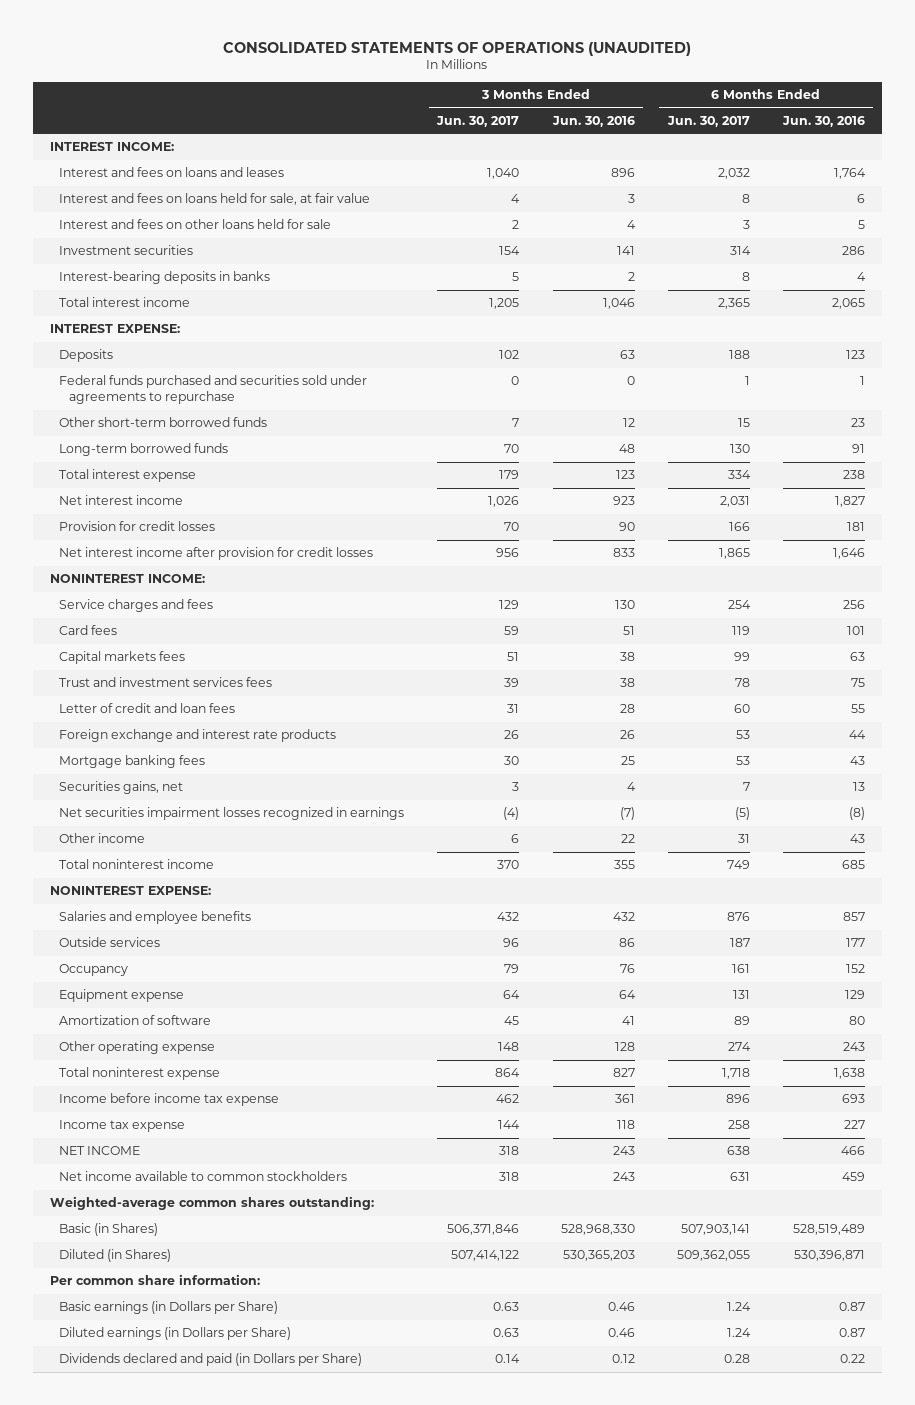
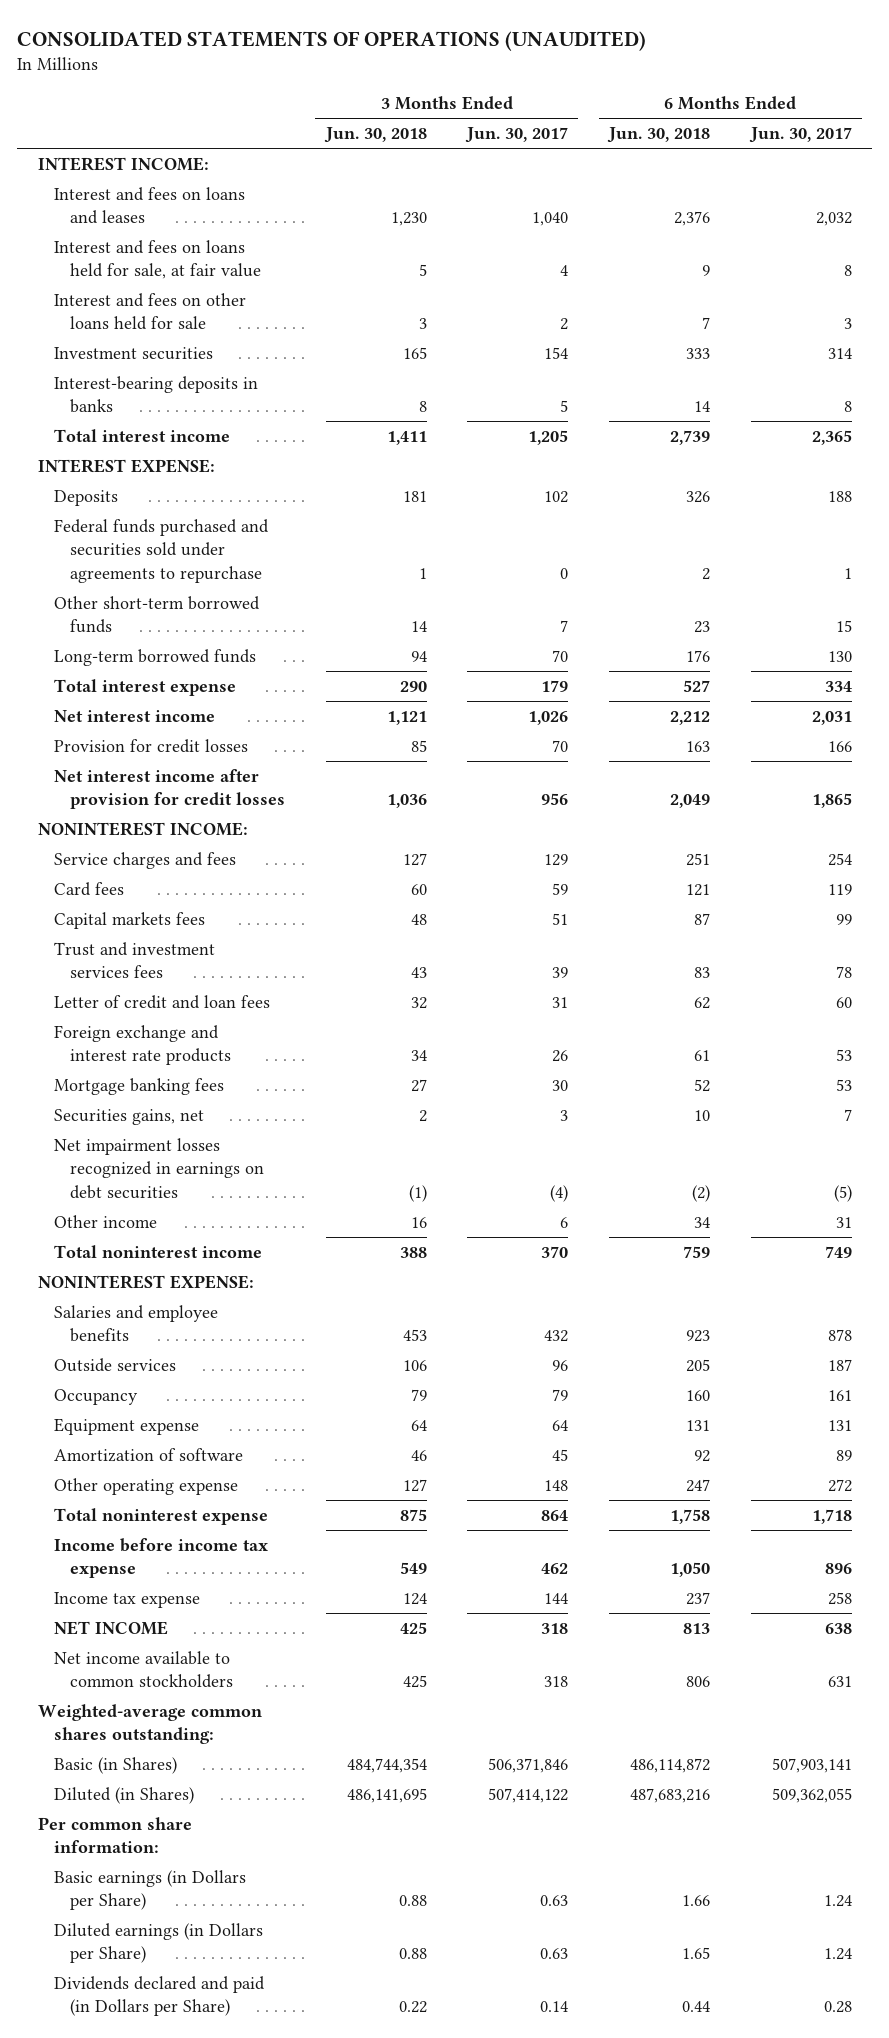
[551,115,635,127] Jun. 30, 2016 -> none
[781,115,865,127] Jun. 30, 2016 -> none
none -> [323,126,427,143] Jun. 30, 2018
none -> [606,126,710,143] Jun. 30, 2018
[59,807,405,821] Net securities impairment losses recognized in earnings -> [53,1137,264,1199] Net impairment losses recognized in earnings on debt securities
[726,912,750,922] 876 -> [827,1329,852,1342] 878
[727,1042,751,1052] 274 -> [827,1478,852,1492] 272

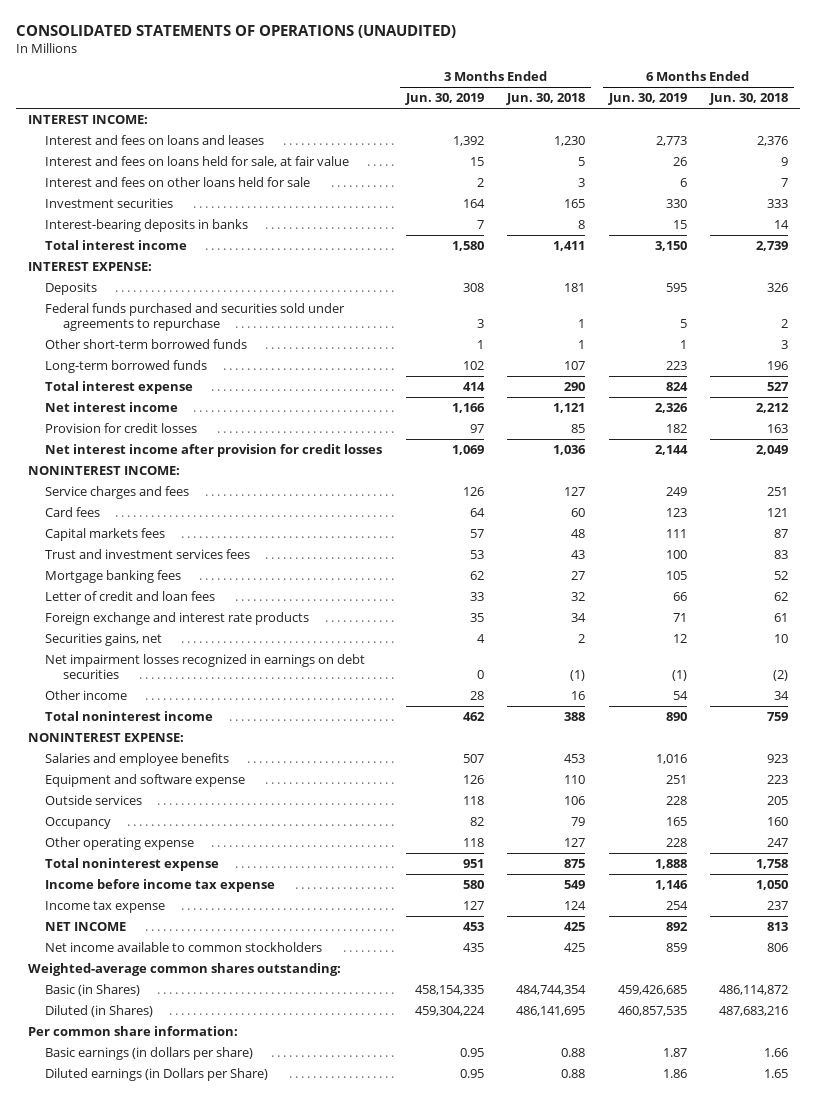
[465,126,569,143] Jun. 30, 2017 -> none
[748,126,852,143] Jun. 30, 2017 -> none
none -> [404,93,484,106] Jun. 30, 2019
none -> [607,93,687,106] Jun. 30, 2019
[410,621,427,633] 14 -> [578,340,586,350] 1
[693,621,710,634] 23 -> [781,340,789,350] 3
[410,650,427,662] 94 -> [564,361,586,371] 107
[685,649,710,662] 176 -> [767,361,789,371] 196
[53,1077,224,1095] Mortgage banking fees -> [45,570,182,584] Mortgage banking fees
none -> [45,774,246,788] Equipment and software expense
[53,1417,199,1435] Equipment expense -> none
[53,1447,243,1462] Amortization of software -> none
[53,1869,246,1911] Basic earnings (in Dollars per Share) -> [45,1047,254,1061] Basic earnings (in dollars per share)
[53,1975,265,2017] Dividends declared and paid (in Dollars per Share) -> none

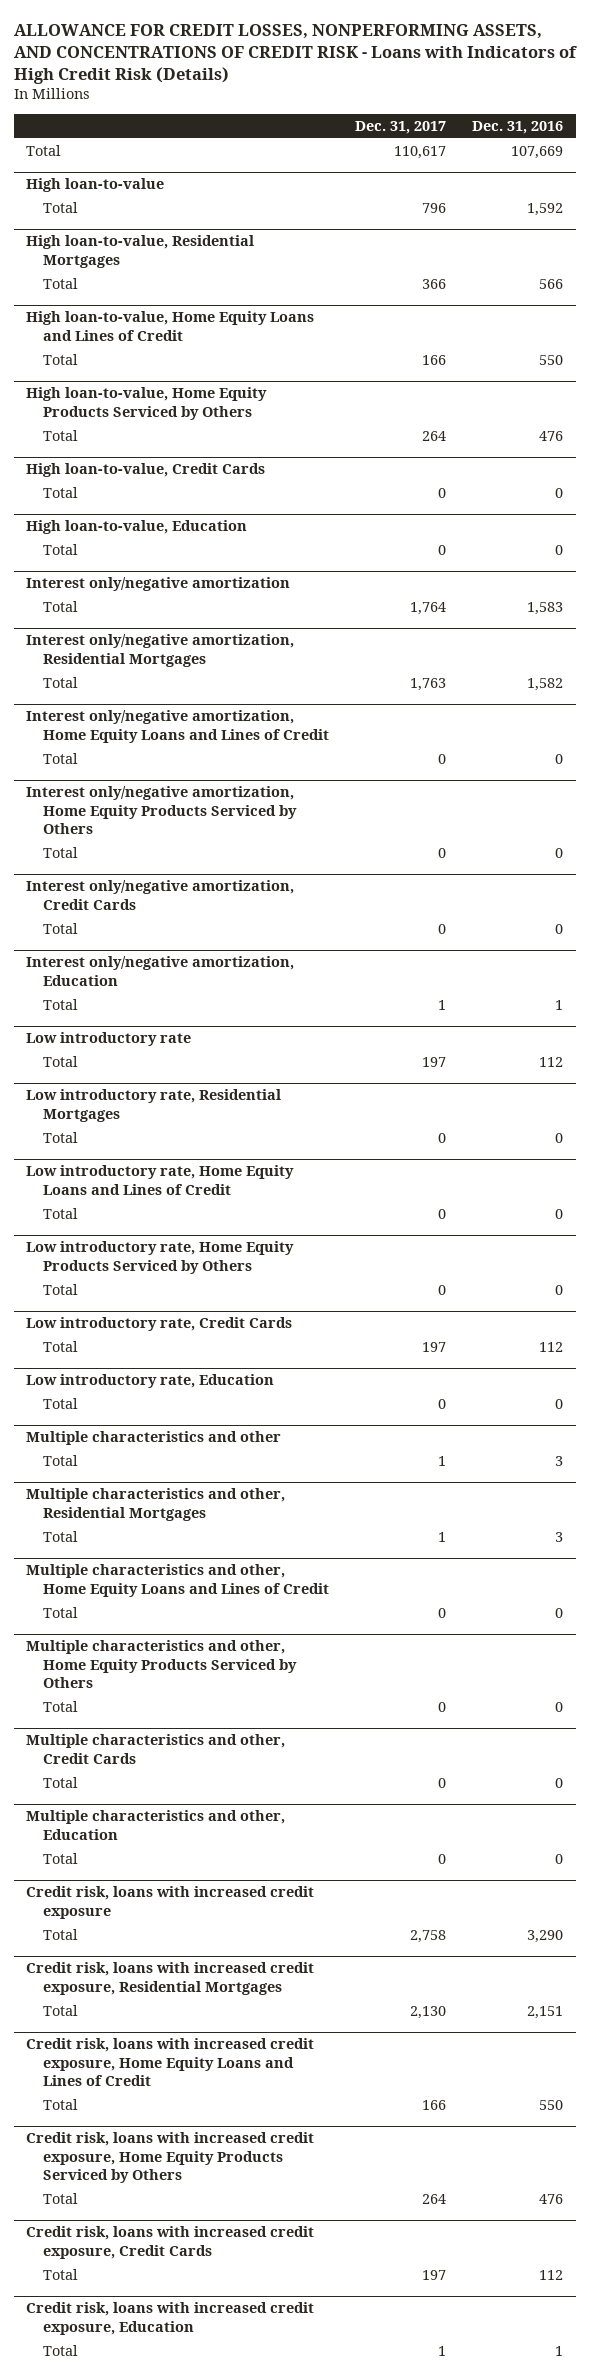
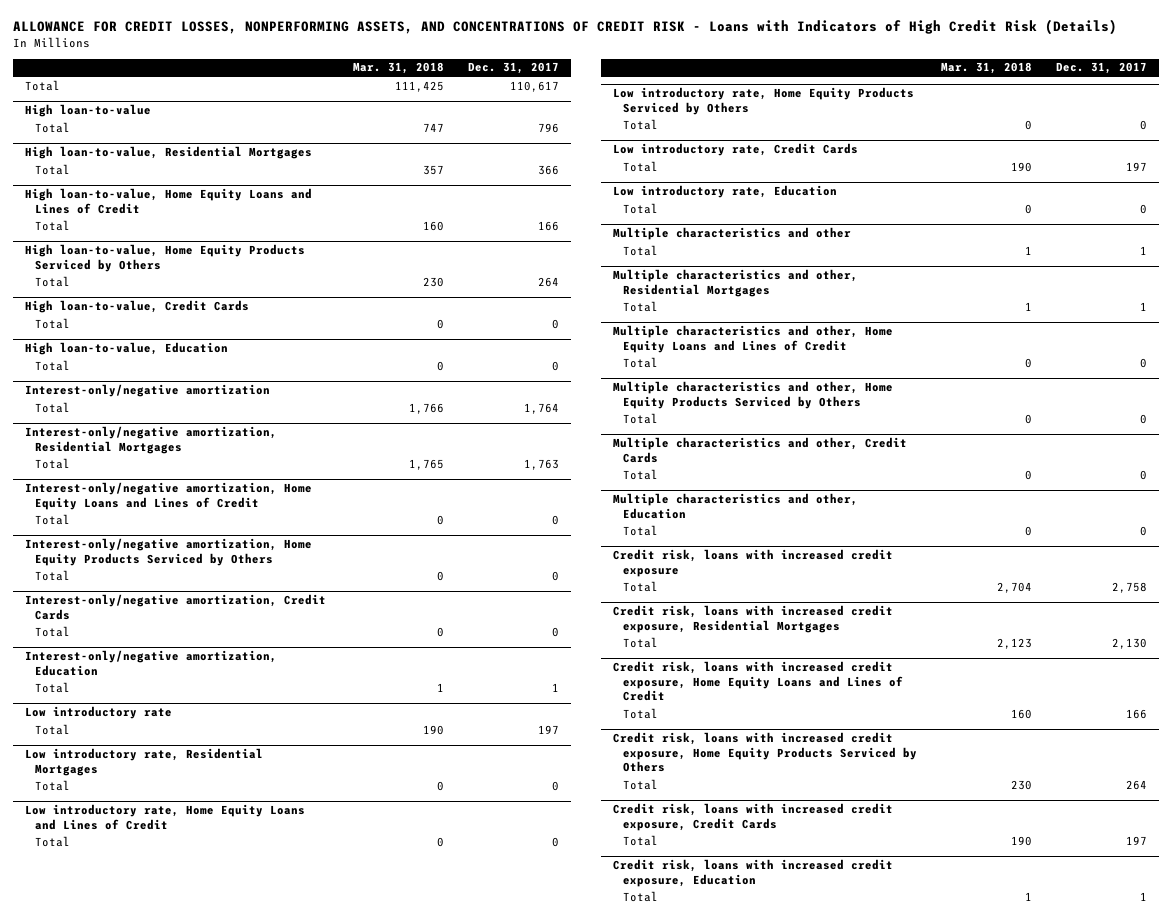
[471,120,563,134] Dec. 31, 2016 -> none
none -> [352,62,444,75] Mar. 31, 2018
[26,577,291,592] Interest only/negative amortization -> [24,384,270,398] Interest-only/negative amortization
[26,634,295,667] Interest only/negative amortization, Residential Mortgages -> [24,426,277,454] Interest-only/negative amortization, Residential Mortgages
[26,710,330,743] Interest only/negative amortization, Home Equity Loans and Lines of Credit -> [24,482,312,510] Interest-only/negative amortization, Home Equity Loans and Lines of Credit
[26,786,298,834] Interest only/negative amortization, Home Equity Products Serviced by Others -> [24,538,312,566] Interest-only/negative amortization, Home Equity Products Serviced by Others
[26,880,295,910] Interest only/negative amortization, Credit Cards -> [24,594,326,620] Interest-only/negative amortization, Credit Cards
[26,956,295,986] Interest only/negative amortization, Education -> [24,650,277,676] Interest-only/negative amortization, Education

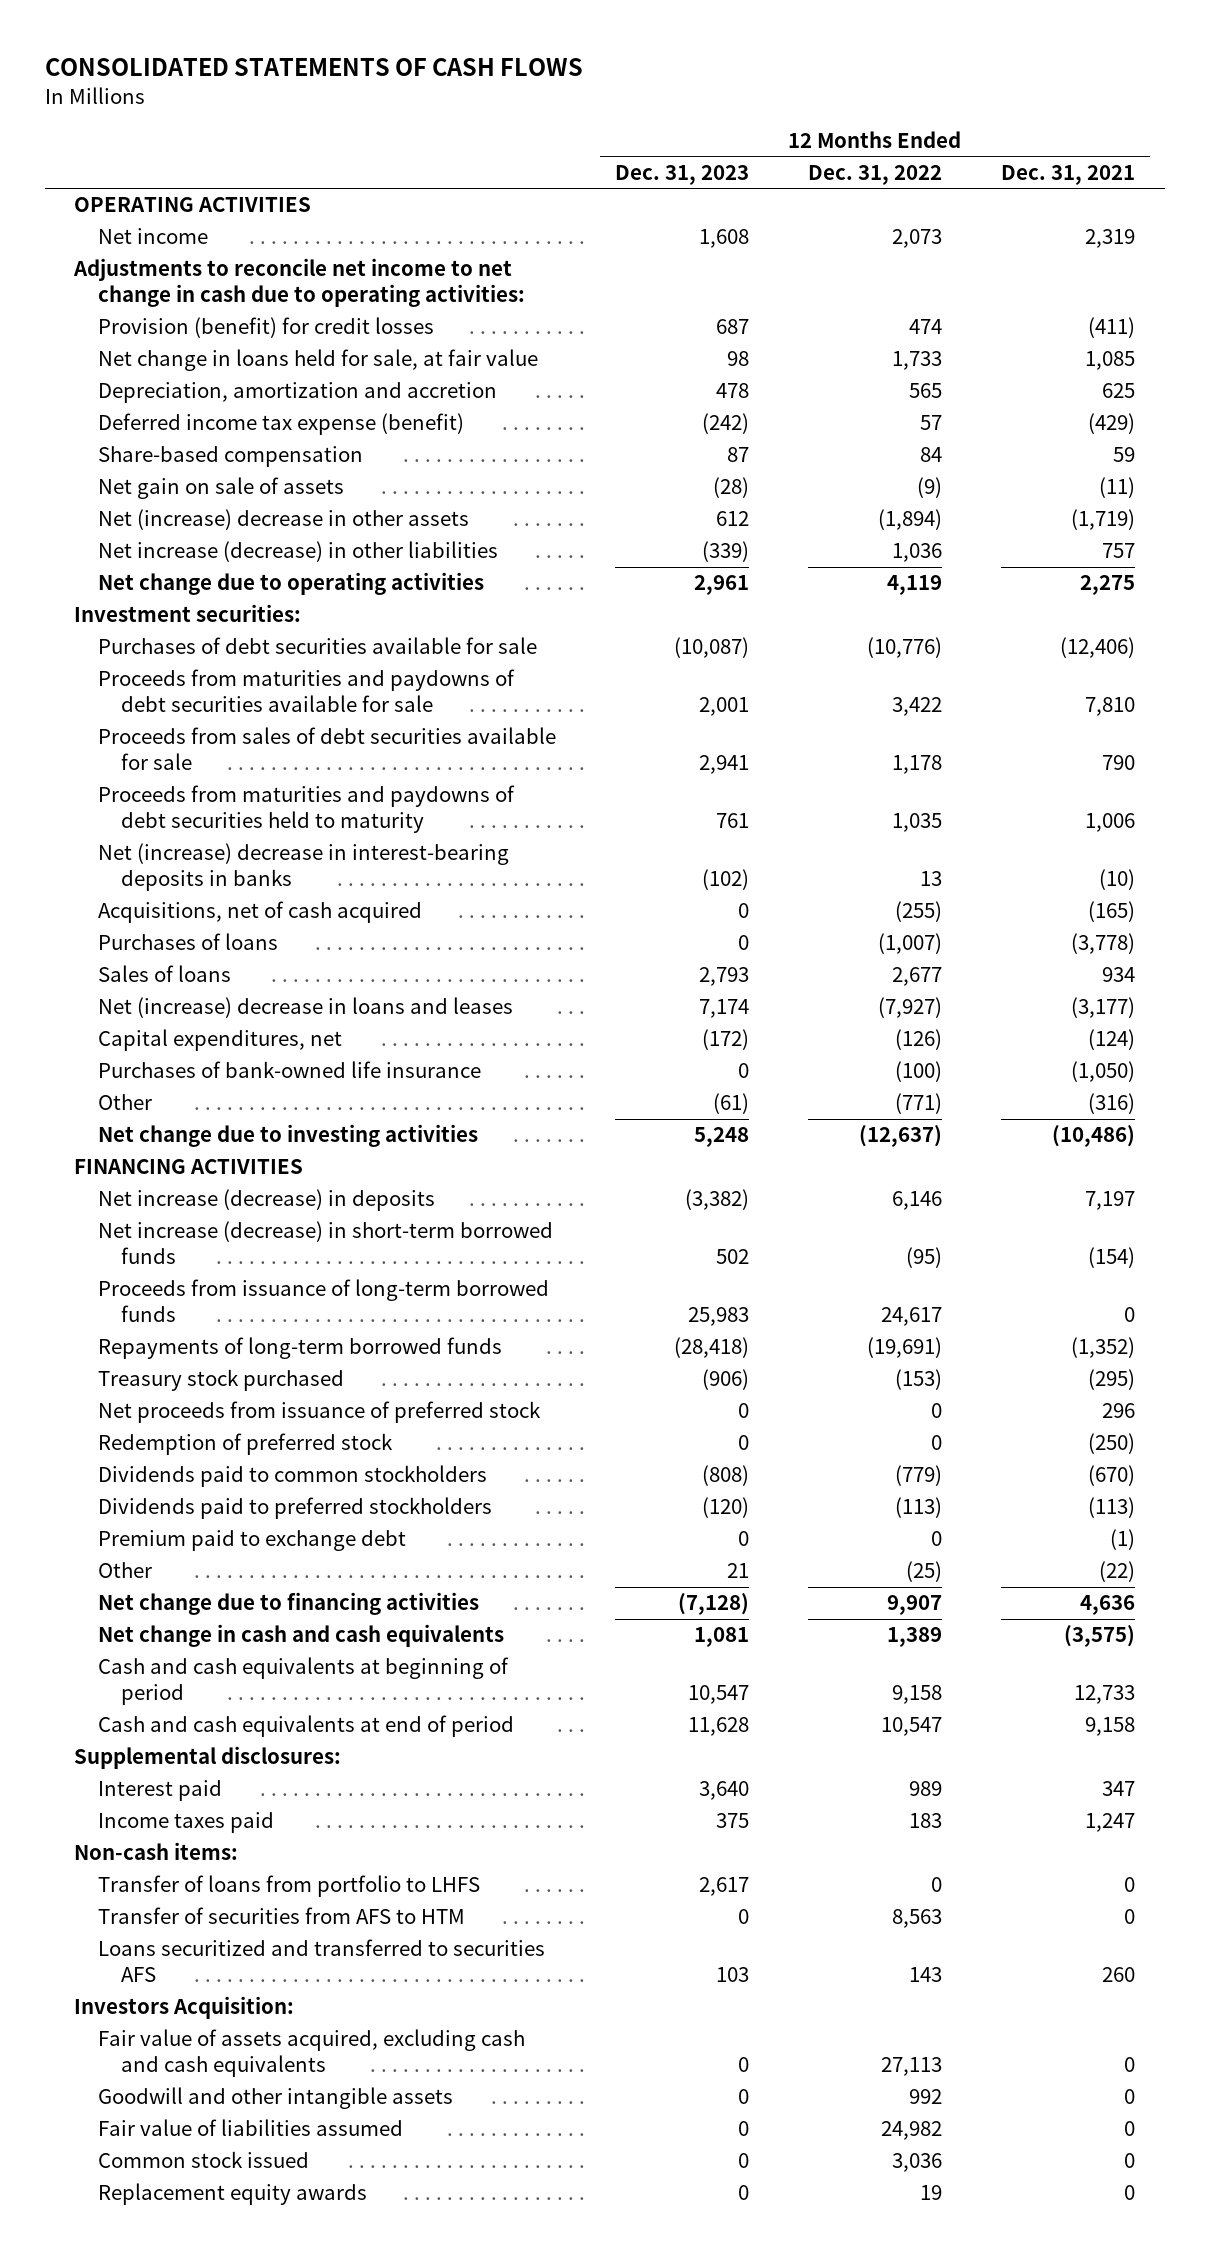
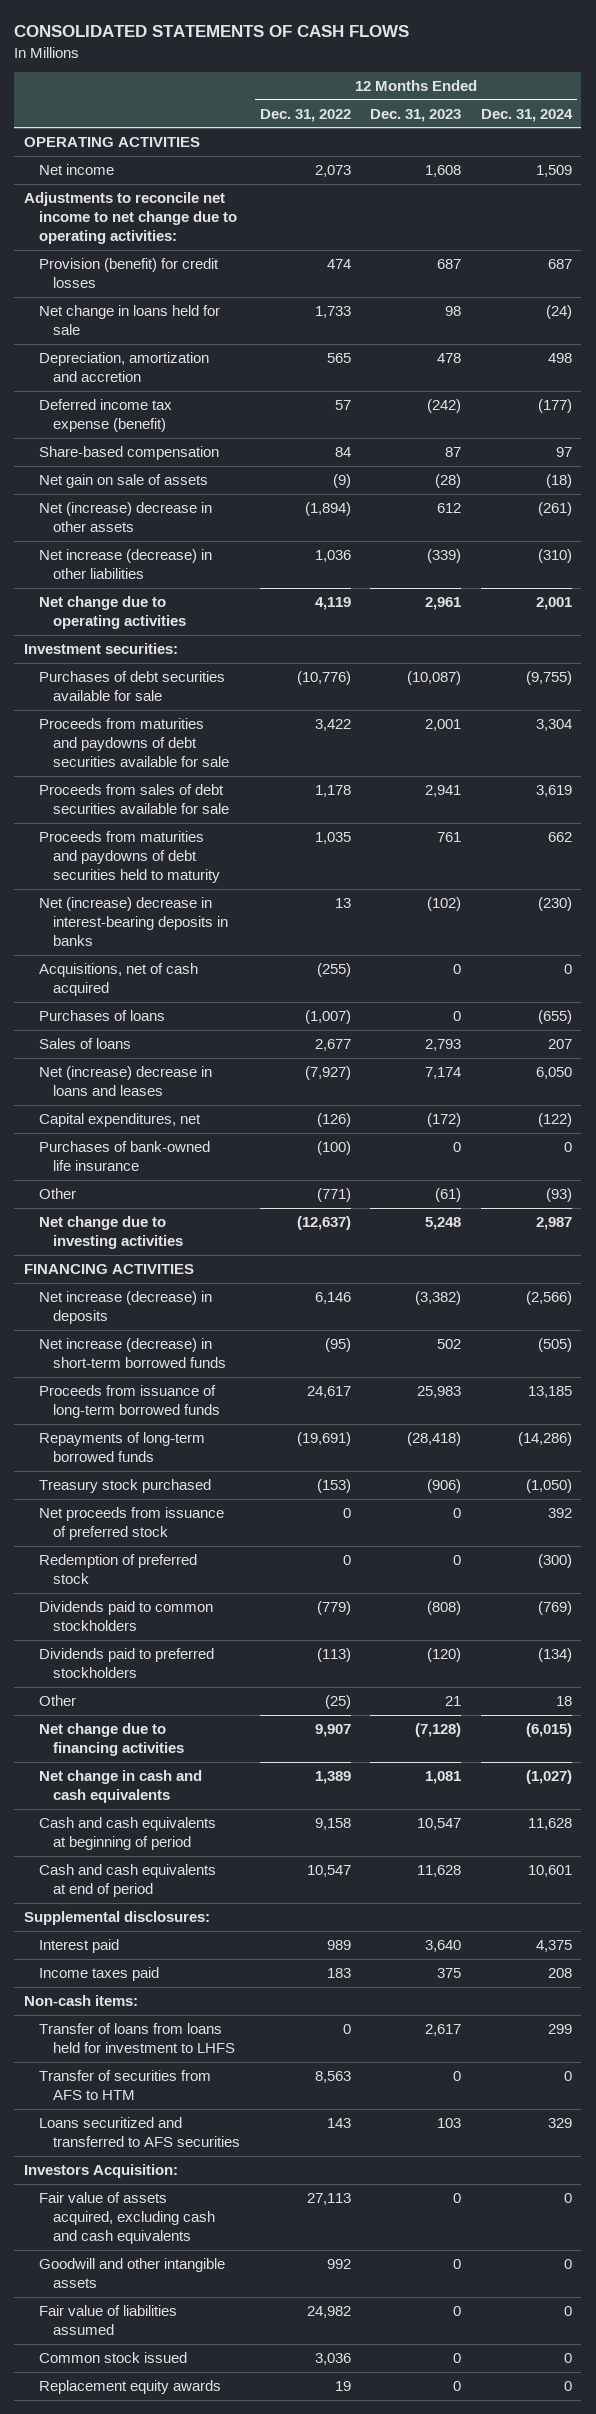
[1001,164,1136,185] Dec. 31, 2021 -> none
none -> [480,108,573,122] Dec. 31, 2024
[73,258,525,308] Adjustments to reconcile net income to net change in cash due to operating activities: -> [24,191,237,245] Adjustments to reconcile net income to net change due to operating activities:
[97,349,538,372] Net change in loans held for sale, at fair value -> [38,304,220,336] Net change in loans held for sale
[97,1530,406,1552] Premium paid to exchange debt -> none
[97,1875,480,1898] Transfer of loans from portfolio to LHFS -> [38,2022,236,2054] Transfer of loans from loans held for investment to LHFS
[97,1939,545,1983] Loans securitized and transferred to securities AFS -> [38,2116,241,2148] Loans securitized and transferred to AFS securities

